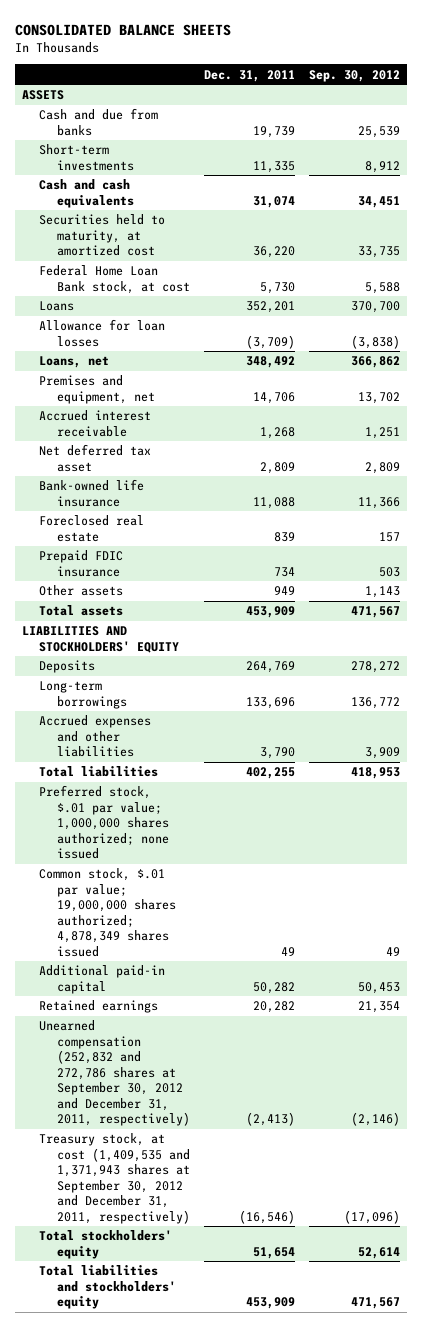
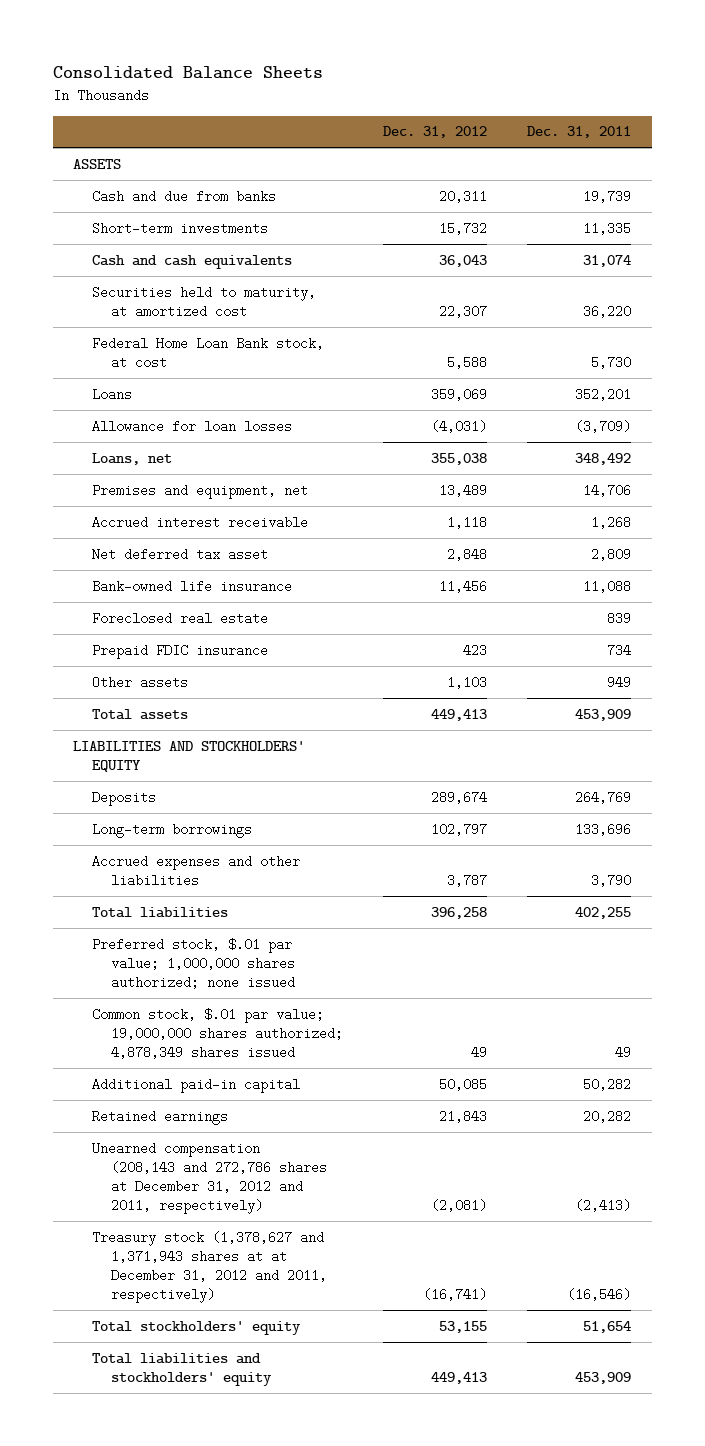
[14,23,231,36] CONSOLIDATED BALANCE SHEETS -> [53,65,324,79] Consolidated Balance Sheets
[309,69,401,82] Sep. 30, 2012 -> none
none -> [383,126,488,139] Dec. 31, 2012
[39,1020,190,1127] Unearned compensation (252,832 and 272,786 shares at September 30, 2012 and December 31, 2011, respectively) -> [92,1141,327,1215] Unearned compensation (208,143 and 272,786 shares at December 31, 2012 and 2011, respectively)
[39,1133,190,1224] Treasury stock, at cost (1,409,535 and 1,371,943 shares at September 30, 2012 and December 31, 2011, respectively) -> [92,1230,327,1304] Treasury stock (1,378,627 and 1,371,943 shares at at December 31, 2012 and 2011, respectively)

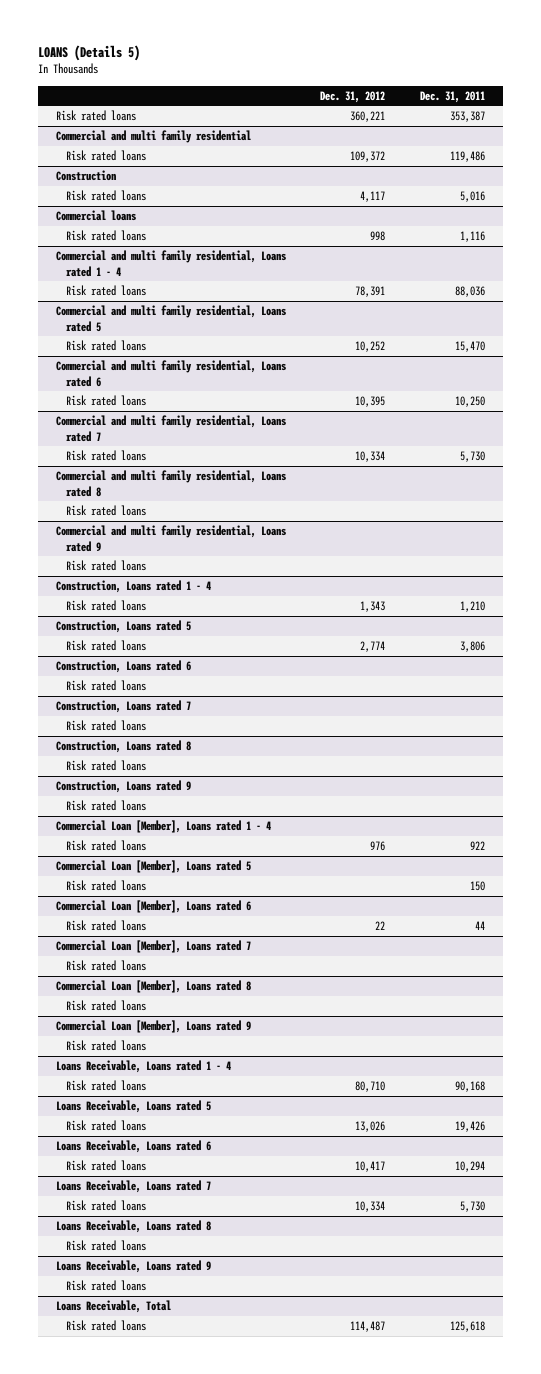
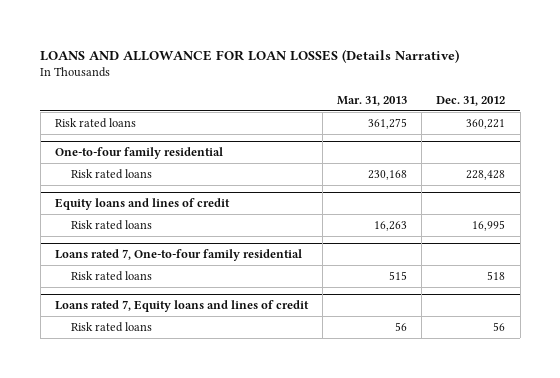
[38,44,141,61] LOANS (Details 5) -> [40,48,460,63] LOANS AND ALLOWANCE FOR LOAN LOSSES (Details Narrative)
[420,90,486,103] Dec. 31, 2011 -> none
none -> [337,95,408,106] Mar. 31, 2013
[55,130,251,144] Commercial and multi family residential -> none
[55,170,116,182] Construction -> none
[55,210,136,222] Commercial loans -> none
[55,250,286,277] Commercial and multi family residential, Loans rated 1 - 4 -> none
[55,305,286,332] Commercial and multi family residential, Loans rated 5 -> none
[65,340,146,352] Risk rated loans -> none
[55,360,286,387] Commercial and multi family residential, Loans rated 6 -> none
[65,395,146,407] Risk rated loans -> none
[55,415,286,442] Commercial and multi family residential, Loans rated 7 -> none
[65,450,146,462] Risk rated loans -> none
[55,470,286,497] Commercial and multi family residential, Loans rated 8 -> none
[65,505,146,517] Risk rated loans -> none
[55,525,286,552] Commercial and multi family residential, Loans rated 9 -> none
[65,560,146,572] Risk rated loans -> none
[55,580,211,594] Construction, Loans rated 1 - 4 -> none
[65,600,146,612] Risk rated loans -> none
[55,620,191,634] Construction, Loans rated 5 -> none
[65,640,146,652] Risk rated loans -> none
[55,660,191,674] Construction, Loans rated 6 -> none
[65,680,146,692] Risk rated loans -> none
[55,700,191,714] Construction, Loans rated 7 -> none
[65,720,146,732] Risk rated loans -> none
[55,740,191,754] Construction, Loans rated 8 -> none
[65,760,146,772] Risk rated loans -> none
[55,780,191,794] Construction, Loans rated 9 -> none
[65,800,146,812] Risk rated loans -> none
[55,820,271,834] Commercial Loan [Member], Loans rated 1 - 4 -> none
[65,840,146,852] Risk rated loans -> none
[55,860,251,874] Commercial Loan [Member], Loans rated 5 -> none
[65,880,146,892] Risk rated loans -> none
[55,900,251,914] Commercial Loan [Member], Loans rated 6 -> none
[65,920,146,932] Risk rated loans -> none
[55,940,251,954] Commercial Loan [Member], Loans rated 7 -> none
[65,960,146,972] Risk rated loans -> none
[55,980,251,994] Commercial Loan [Member], Loans rated 8 -> none
[65,1000,146,1012] Risk rated loans -> none
[55,1020,251,1034] Commercial Loan [Member], Loans rated 9 -> none
[65,1040,146,1052] Risk rated loans -> none
[55,1060,231,1074] Loans Receivable, Loans rated 1 - 4 -> none
[65,1080,146,1092] Risk rated loans -> none
[55,1100,211,1114] Loans Receivable, Loans rated 5 -> none
[65,1120,146,1132] Risk rated loans -> none
[55,1140,211,1154] Loans Receivable, Loans rated 6 -> none
[65,1160,146,1172] Risk rated loans -> none
[55,1180,211,1194] Loans Receivable, Loans rated 7 -> none
[65,1200,146,1212] Risk rated loans -> none
[55,1220,211,1234] Loans Receivable, Loans rated 8 -> none
[65,1240,146,1252] Risk rated loans -> none
[55,1260,211,1274] Loans Receivable, Loans rated 9 -> none
[65,1280,146,1292] Risk rated loans -> none
[55,1300,171,1314] Loans Receivable, Total -> none
[65,1320,146,1332] Risk rated loans -> none
none -> [54,147,223,160] One-to-four family residential
[350,151,386,163] 109,372 -> [466,169,506,180] 228,428
none -> [54,198,230,211] Equity loans and lines of credit
[360,191,386,203] 4,117 -> [472,219,506,231] 16,995
none -> [54,249,302,262] Loans rated 7, One-to-four family residential
[370,231,386,242] 998 -> [487,270,506,280] 518
none -> [54,300,309,313] Loans rated 7, Equity loans and lines of credit
[355,286,386,298] 78,391 -> [493,321,506,331] 56

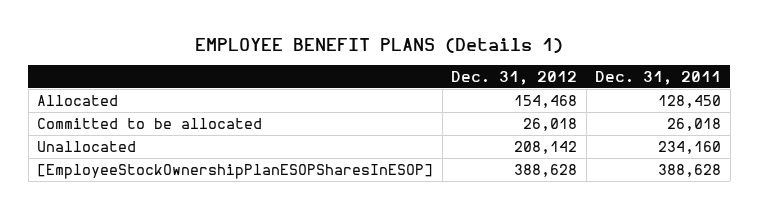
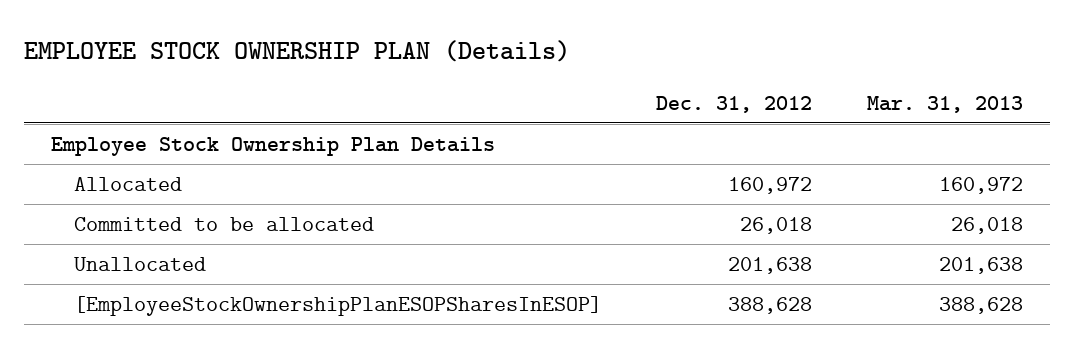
[195,37,564,53] EMPLOYEE BENEFIT PLANS (Details 1) -> [23,40,570,63] EMPLOYEE STOCK OWNERSHIP PLAN (Details)
[595,70,722,85] Dec. 31, 2011 -> none
none -> [866,95,1023,113] Mar. 31, 2013
none -> [51,137,496,157] Employee Stock Ownership Plan Details
[514,94,578,108] 154,468 -> [728,177,813,195] 160,972
[514,140,578,154] 208,142 -> [728,257,813,275] 201,638

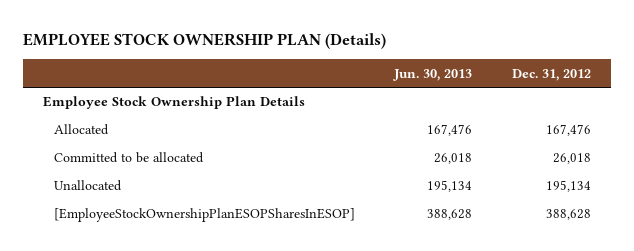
[866,95,1023,113] Mar. 31, 2013 -> none
none -> [393,68,473,81] Jun. 30, 2013
[728,177,813,195] 160,972 -> [545,124,591,137] 167,476
[728,257,813,275] 201,638 -> [545,180,591,193] 195,134

